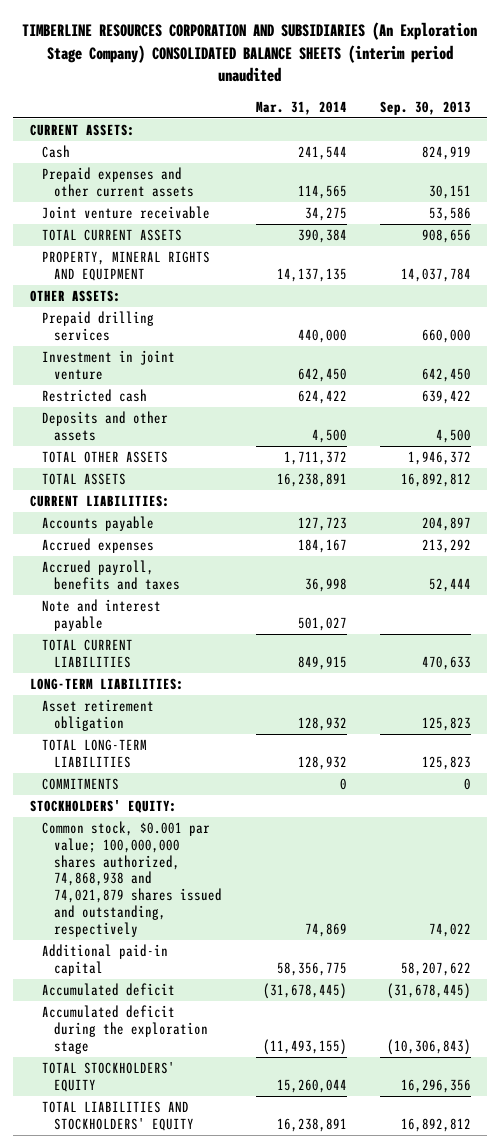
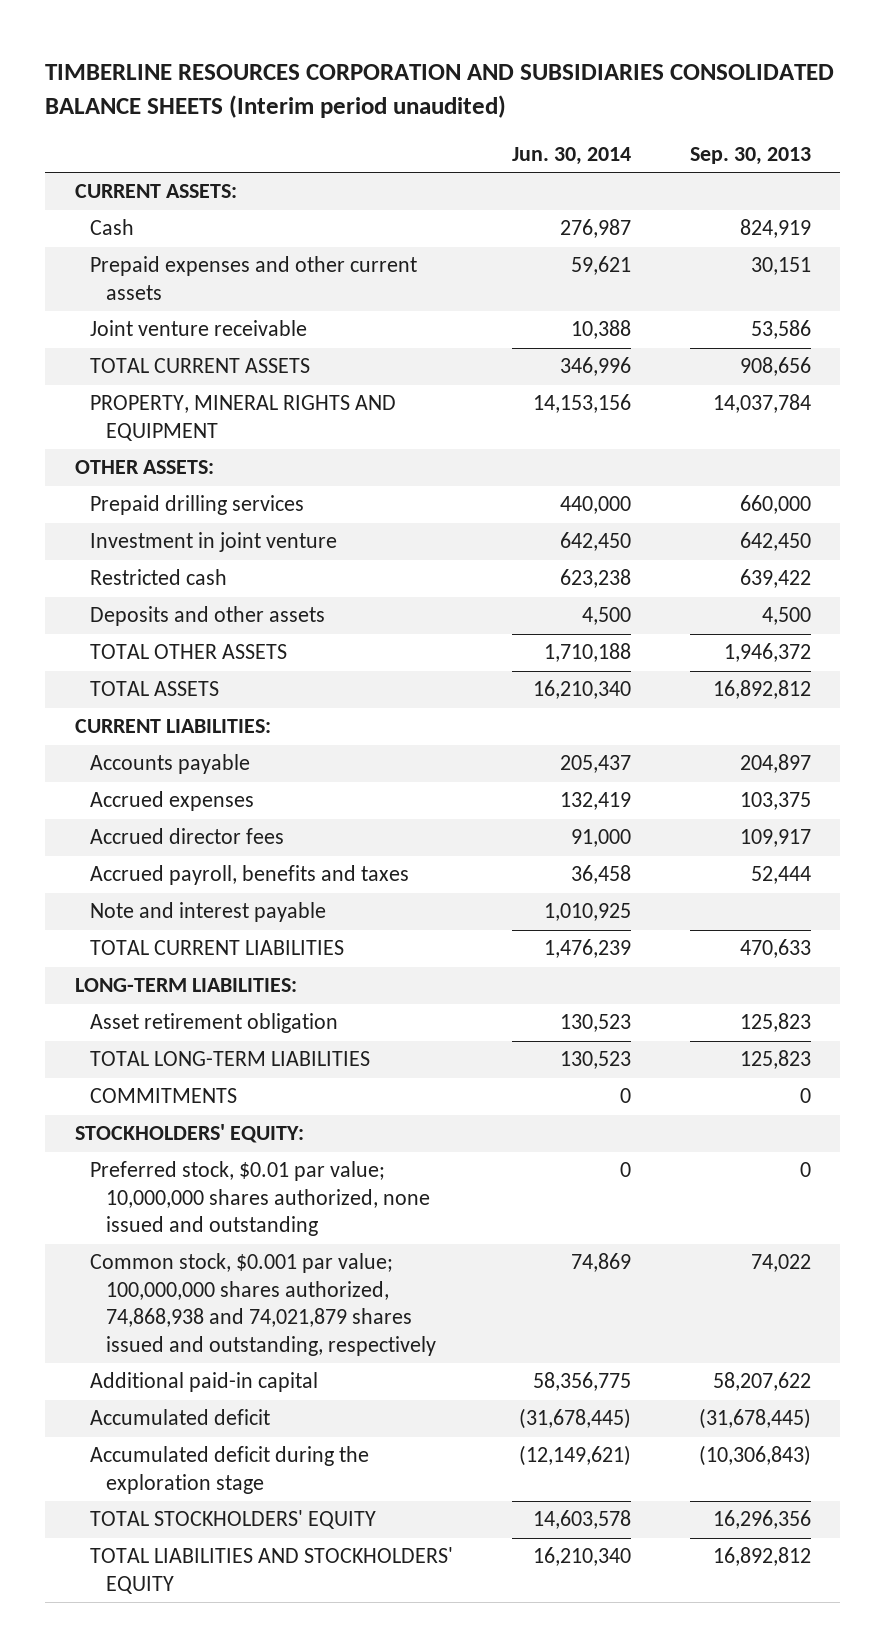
[22,21,478,83] TIMBERLINE RESOURCES CORPORATION AND SUBSIDIARIES (An Exploration Stage Company) CONSOLIDATED BALANCE SHEETS (interim period unaudited -> [45,63,835,118] TIMBERLINE RESOURCES CORPORATION AND SUBSIDIARIES CONSOLIDATED BALANCE SHEETS (Interim period unaudited)
[255,100,347,115] Mar. 31, 2014 -> none
none -> [511,146,631,165] Jun. 30, 2014
[421,539,471,554] 213,292 -> [739,792,811,811] 103,375
none -> [90,828,285,845] Accrued director fees
none -> [90,1161,431,1237] Preferred stock, $0.01 par value; 10,000,000 shares authorized, none issued and outstanding

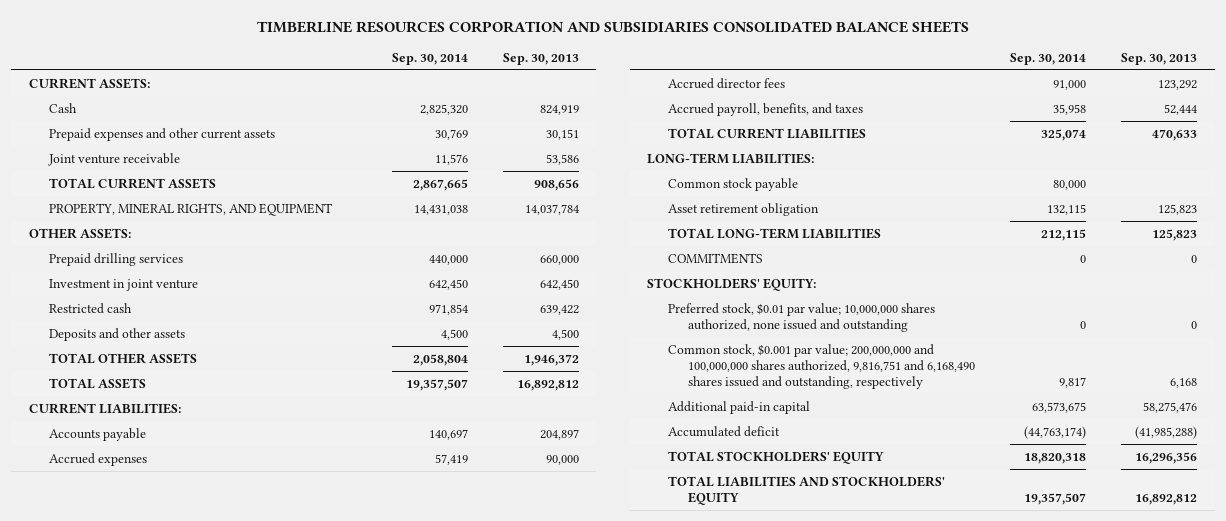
[45,63,835,118] TIMBERLINE RESOURCES CORPORATION AND SUBSIDIARIES CONSOLIDATED BALANCE SHEETS (Interim period unaudited) -> [257,20,970,33] TIMBERLINE RESOURCES CORPORATION AND SUBSIDIARIES CONSOLIDATED BALANCE SHEETS
[511,146,631,165] Jun. 30, 2014 -> none
none -> [391,52,468,65] Sep. 30, 2014
[90,395,397,441] PROPERTY, MINERAL RIGHTS AND EQUIPMENT -> [49,202,333,216] PROPERTY, MINERAL RIGHTS, AND EQUIPMENT
[90,902,327,923] Note and interest payable -> none
[739,792,811,811] 103,375 -> [545,454,579,465] 90,000
[739,829,811,848] 109,917 -> [1158,79,1198,90] 123,292
[90,865,410,886] Accrued payroll, benefits and taxes -> [667,102,863,116] Accrued payroll, benefits, and taxes
none -> [667,177,798,191] Common stock payable
[90,1446,370,1494] Accumulated deficit during the exploration stage -> none
[90,1253,437,1357] Common stock, $0.001 par value; 100,000,000 shares authorized, 74,868,938 and 74,021,879 shares issued and outstanding, respectively -> [667,343,975,390] Common stock, $0.001 par value; 200,000,000 and 100,000,000 shares authorized, 9,816,751 and 6,168,490 shares issued and outstanding, respectively
[750,1254,811,1273] 74,022 -> [1170,378,1198,389] 6,168
[712,1372,811,1392] 58,207,622 -> [1143,401,1198,413] 58,275,476
[698,1408,811,1430] (31,678,445) -> [1135,425,1198,439] (41,985,288)

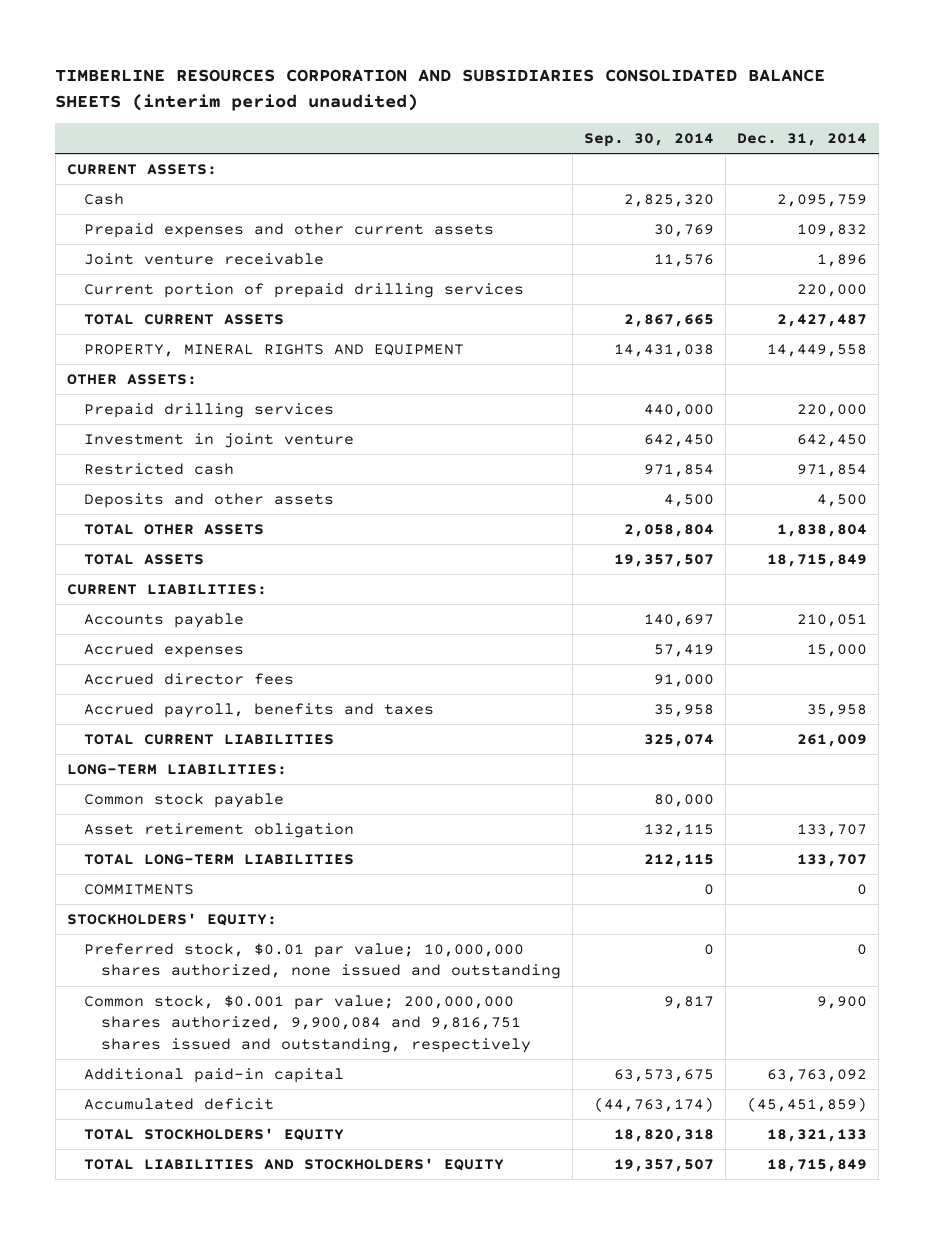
[257,20,970,33] TIMBERLINE RESOURCES CORPORATION AND SUBSIDIARIES CONSOLIDATED BALANCE SHEETS -> [55,69,826,111] TIMBERLINE RESOURCES CORPORATION AND SUBSIDIARIES CONSOLIDATED BALANCE SHEETS (interim period unaudited)
[502,52,579,65] Sep. 30, 2013 -> none
none -> [737,133,868,147] Dec. 31, 2014
none -> [83,282,524,298] Current portion of prepaid drilling services
[49,202,333,216] PROPERTY, MINERAL RIGHTS, AND EQUIPMENT -> [83,343,464,357] PROPERTY, MINERAL RIGHTS AND EQUIPMENT
[667,102,863,116] Accrued payroll, benefits, and taxes -> [83,702,434,718] Accrued payroll, benefits and taxes
[667,343,975,390] Common stock, $0.001 par value; 200,000,000 and 100,000,000 shares authorized, 9,816,751 and 6,168,490 shares issued and outstanding, respectively -> [83,994,531,1053] Common stock, $0.001 par value; 200,000,000 shares authorized, 9,900,084 and 9,816,751 shares issued and outstanding, respectively

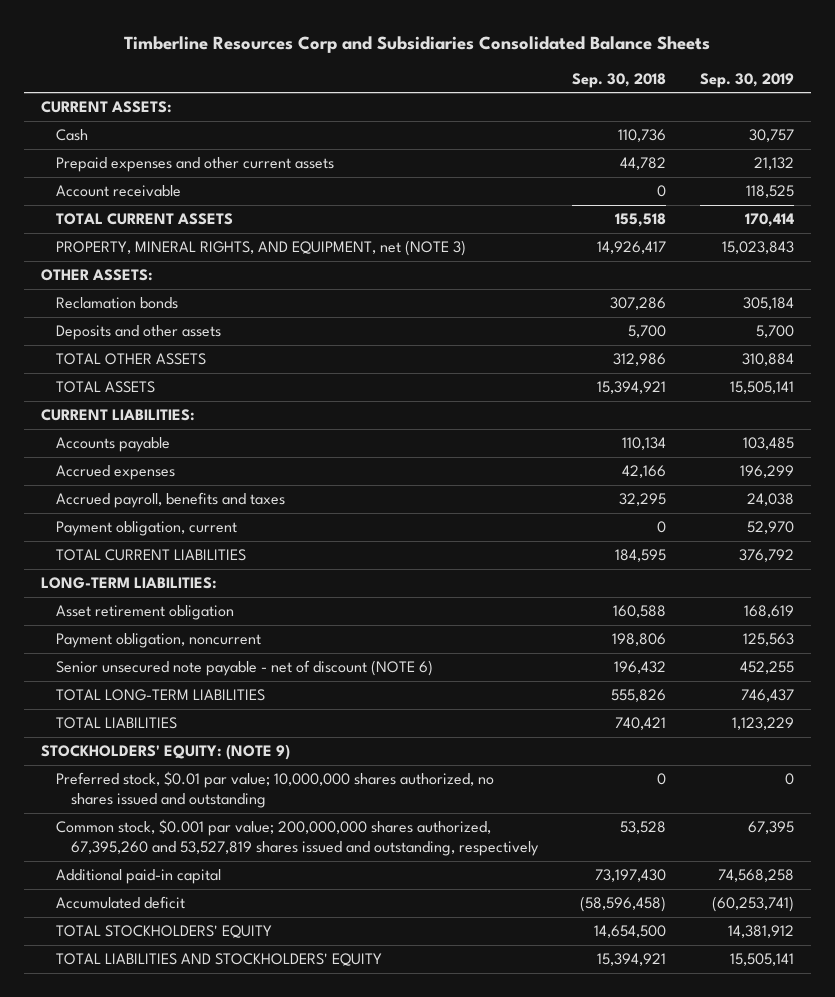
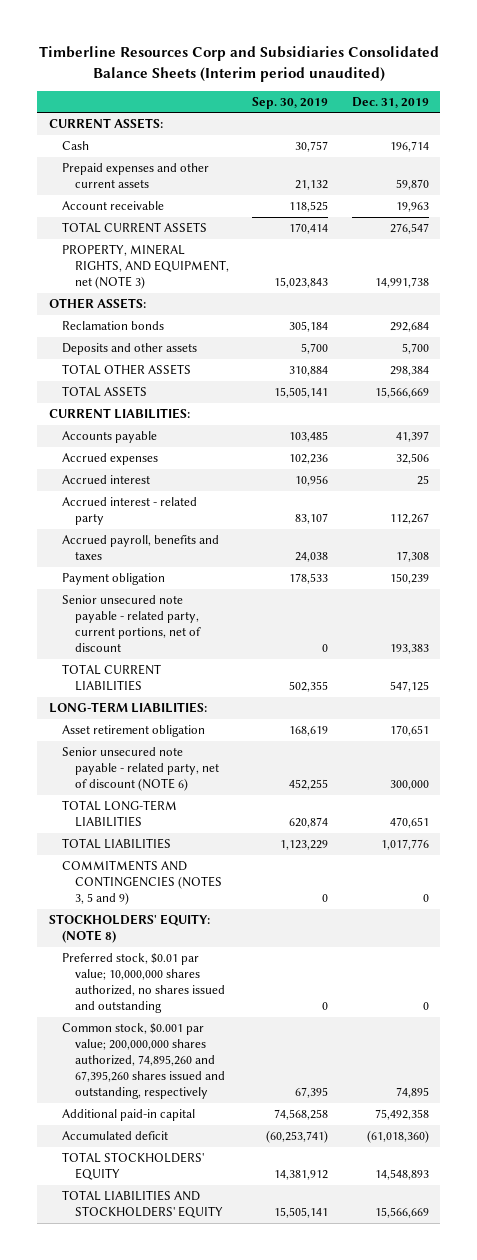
[124,35,711,53] Timberline Resources Corp and Subsidiaries Consolidated Balance Sheets -> [38,46,439,82] Timberline Resources Corp and Subsidiaries Consolidated Balance Sheets (Interim period unaudited)
[571,72,666,88] Sep. 30, 2018 -> none
none -> [351,96,429,108] Dec. 31, 2019
[739,465,794,479] 196,299 -> [289,454,329,465] 102,236
none -> [61,475,150,485] Accrued interest
none -> [61,497,197,526] Accrued interest - related party
[55,521,237,537] Payment obligation, current -> [61,573,165,586] Payment obligation
[746,521,794,535] 52,970 -> [289,573,329,585] 178,533
none -> [61,595,201,653] Senior unsecured note payable - related party, current portions, net of discount
[738,549,794,563] 376,792 -> [289,681,329,693] 502,355
[55,633,261,649] Payment obligation, noncurrent -> none
[55,660,433,677] Senior unsecured note payable - net of discount (NOTE 6) -> [61,747,219,792] Senior unsecured note payable - related party, net of discount (NOTE 6)
[740,689,794,703] 746,437 -> [289,817,329,829] 620,874
none -> [61,860,222,906] COMMITMENTS AND CONTINGENCIES (NOTES 3, 5 and 9)
[41,744,291,761] STOCKHOLDERS' EQUITY: (NOTE 9) -> [48,914,210,944] STOCKHOLDERS' EQUITY: (NOTE 8)
[55,819,539,857] Common stock, $0.001 par value; 200,000,000 shares authorized, 67,395,260 and 53,527,819 shares issued and outstanding, respectively -> [61,1023,225,1100] Common stock, $0.001 par value; 200,000,000 shares authorized, 74,895,260 and 67,395,260 shares issued and outstanding, respectively

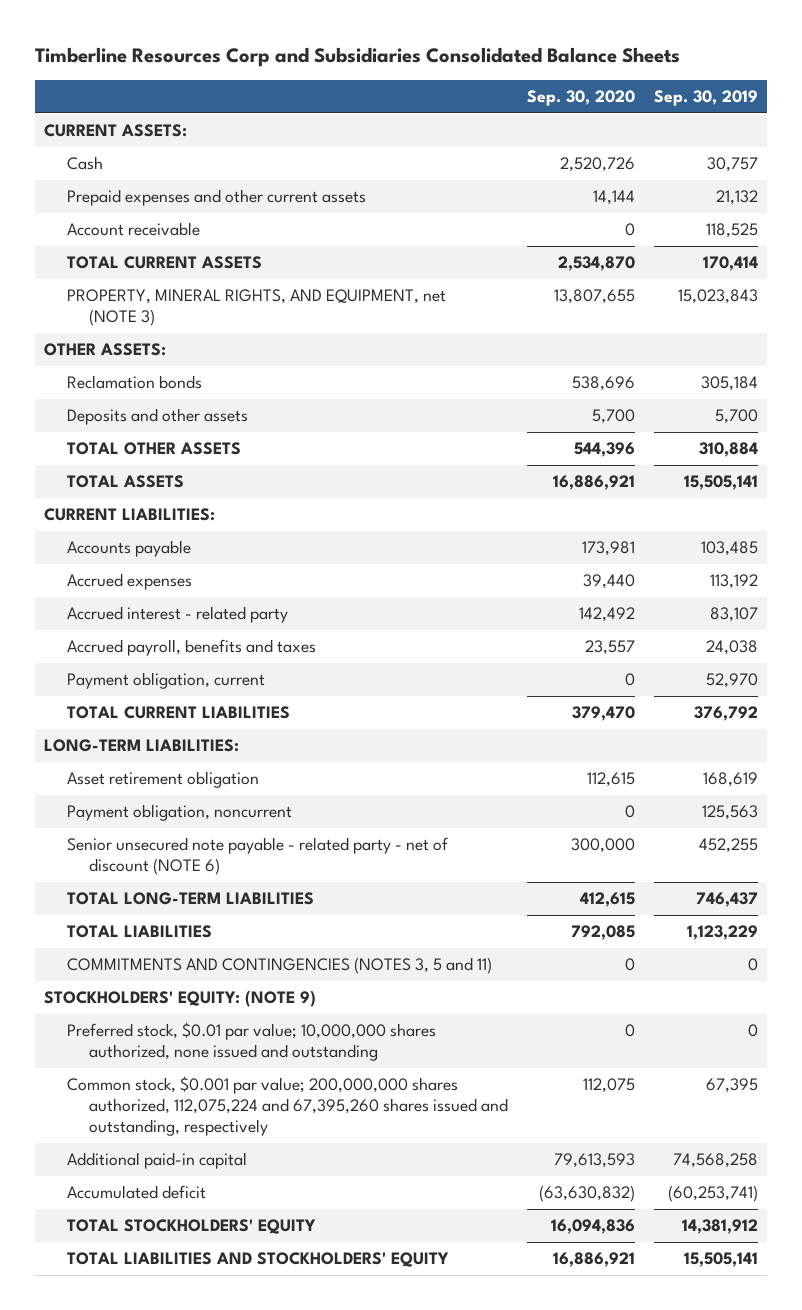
[38,46,439,82] Timberline Resources Corp and Subsidiaries Consolidated Balance Sheets (Interim period unaudited) -> [34,47,680,68] Timberline Resources Corp and Subsidiaries Consolidated Balance Sheets
[351,96,429,108] Dec. 31, 2019 -> none
none -> [526,90,635,107] Sep. 30, 2020
[61,475,150,485] Accrued interest -> none
[289,454,329,465] 102,236 -> [709,574,758,590] 113,192
[61,595,201,653] Senior unsecured note payable - related party, current portions, net of discount -> none
[61,573,165,586] Payment obligation -> [66,672,265,690] Payment obligation, current
[289,573,329,585] 178,533 -> [705,673,758,689] 52,970
[289,681,329,693] 502,355 -> [693,706,758,722] 376,792
none -> [66,804,292,822] Payment obligation, noncurrent
[61,747,219,792] Senior unsecured note payable - related party, net of discount (NOTE 6) -> [66,837,448,876] Senior unsecured note payable - related party - net of discount (NOTE 6)
[289,817,329,829] 620,874 -> [695,892,758,908] 746,437
[61,860,222,906] COMMITMENTS AND CONTINGENCIES (NOTES 3, 5 and 9) -> [66,957,492,975] COMMITMENTS AND CONTINGENCIES (NOTES 3, 5 and 11)
[48,914,210,944] STOCKHOLDERS' EQUITY: (NOTE 8) -> [43,990,316,1008] STOCKHOLDERS' EQUITY: (NOTE 9)
[61,953,225,1014] Preferred stock, $0.01 par value; 10,000,000 shares authorized, no shares issued and outstanding -> [66,1022,436,1062] Preferred stock, $0.01 par value; 10,000,000 shares authorized, none issued and outstanding
[61,1023,225,1100] Common stock, $0.001 par value; 200,000,000 shares authorized, 74,895,260 and 67,395,260 shares issued and outstanding, respectively -> [66,1076,509,1136] Common stock, $0.001 par value; 200,000,000 shares authorized, 112,075,224 and 67,395,260 shares issued and outstanding, respectively

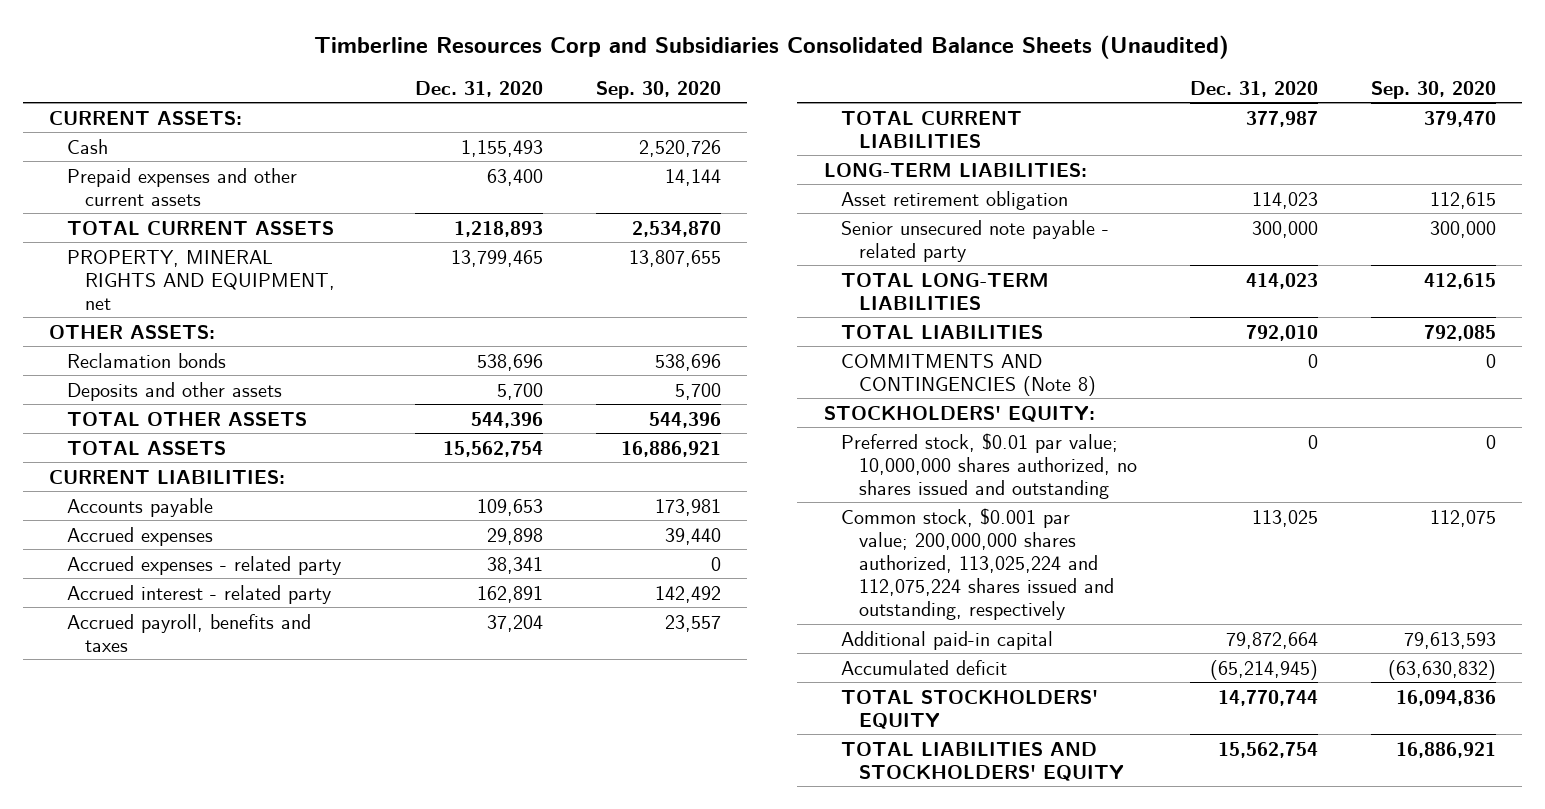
[34,47,680,68] Timberline Resources Corp and Subsidiaries Consolidated Balance Sheets -> [314,35,1230,60] Timberline Resources Corp and Subsidiaries Consolidated Balance Sheets (Unaudited)
[653,90,758,107] Sep. 30, 2019 -> none
none -> [415,80,544,97] Dec. 31, 2020
[66,222,200,237] Account receivable -> none
[66,289,446,327] PROPERTY, MINERAL RIGHTS, AND EQUIPMENT, net (NOTE 3) -> [66,249,335,310] PROPERTY, MINERAL RIGHTS AND EQUIPMENT, net
none -> [66,555,341,575] Accrued expenses - related party
[66,672,265,690] Payment obligation, current -> none
[66,804,292,822] Payment obligation, noncurrent -> none
[66,837,448,876] Senior unsecured note payable - related party - net of discount (NOTE 6) -> [841,219,1110,262] Senior unsecured note payable - related party
[66,957,492,975] COMMITMENTS AND CONTINGENCIES (NOTES 3, 5 and 11) -> [841,353,1097,396] COMMITMENTS AND CONTINGENCIES (Note 8)
[43,990,316,1008] STOCKHOLDERS' EQUITY: (NOTE 9) -> [823,405,1095,422] STOCKHOLDERS' EQUITY:
[66,1022,436,1062] Preferred stock, $0.01 par value; 10,000,000 shares authorized, none issued and outstanding -> [841,432,1138,499] Preferred stock, $0.01 par value; 10,000,000 shares authorized, no shares issued and outstanding
[66,1076,509,1136] Common stock, $0.001 par value; 200,000,000 shares authorized, 112,075,224 and 67,395,260 shares issued and outstanding, respectively -> [841,507,1115,620] Common stock, $0.001 par value; 200,000,000 shares authorized, 113,025,224 and 112,075,224 shares issued and outstanding, respectively

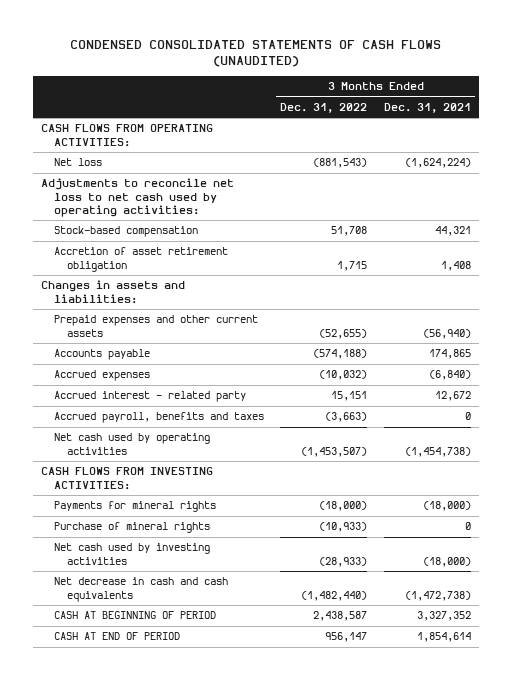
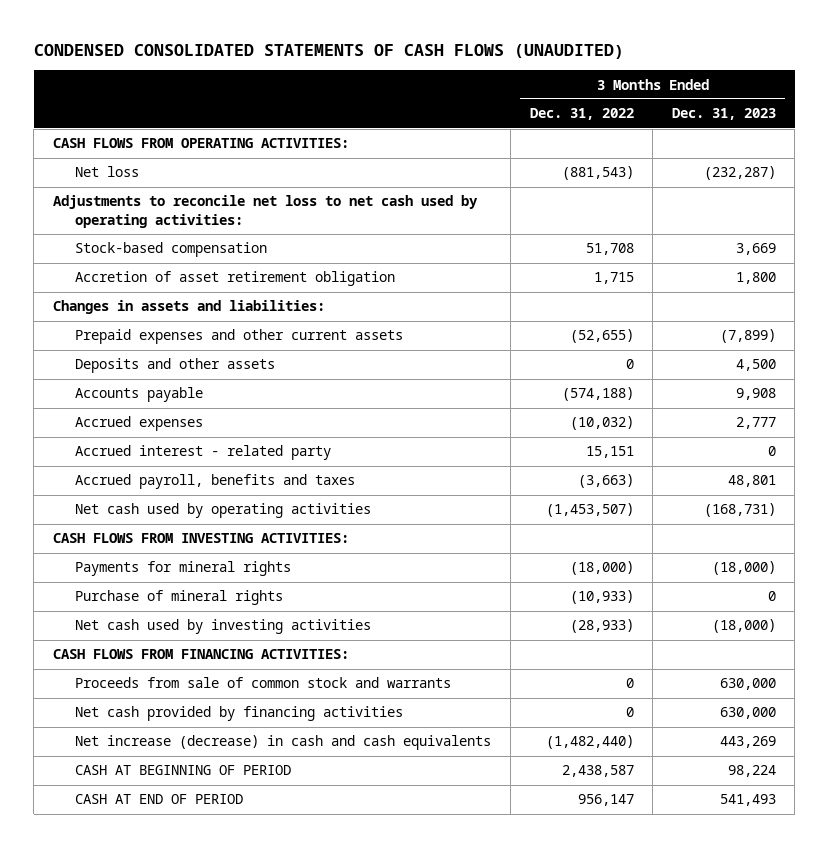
[383,102,471,113] Dec. 31, 2021 -> none
none -> [671,108,776,121] Dec. 31, 2023
none -> [75,358,276,374] Deposits and other assets
none -> [52,649,349,660] CASH FLOWS FROM FINANCING ACTIVITIES:
none -> [75,677,452,689] Proceeds from sale of common stock and warrants
none -> [75,706,404,722] Net cash provided by financing activities
[53,577,228,602] Net decrease in cash and cash equivalents -> [75,735,492,751] Net increase (decrease) in cash and cash equivalents

